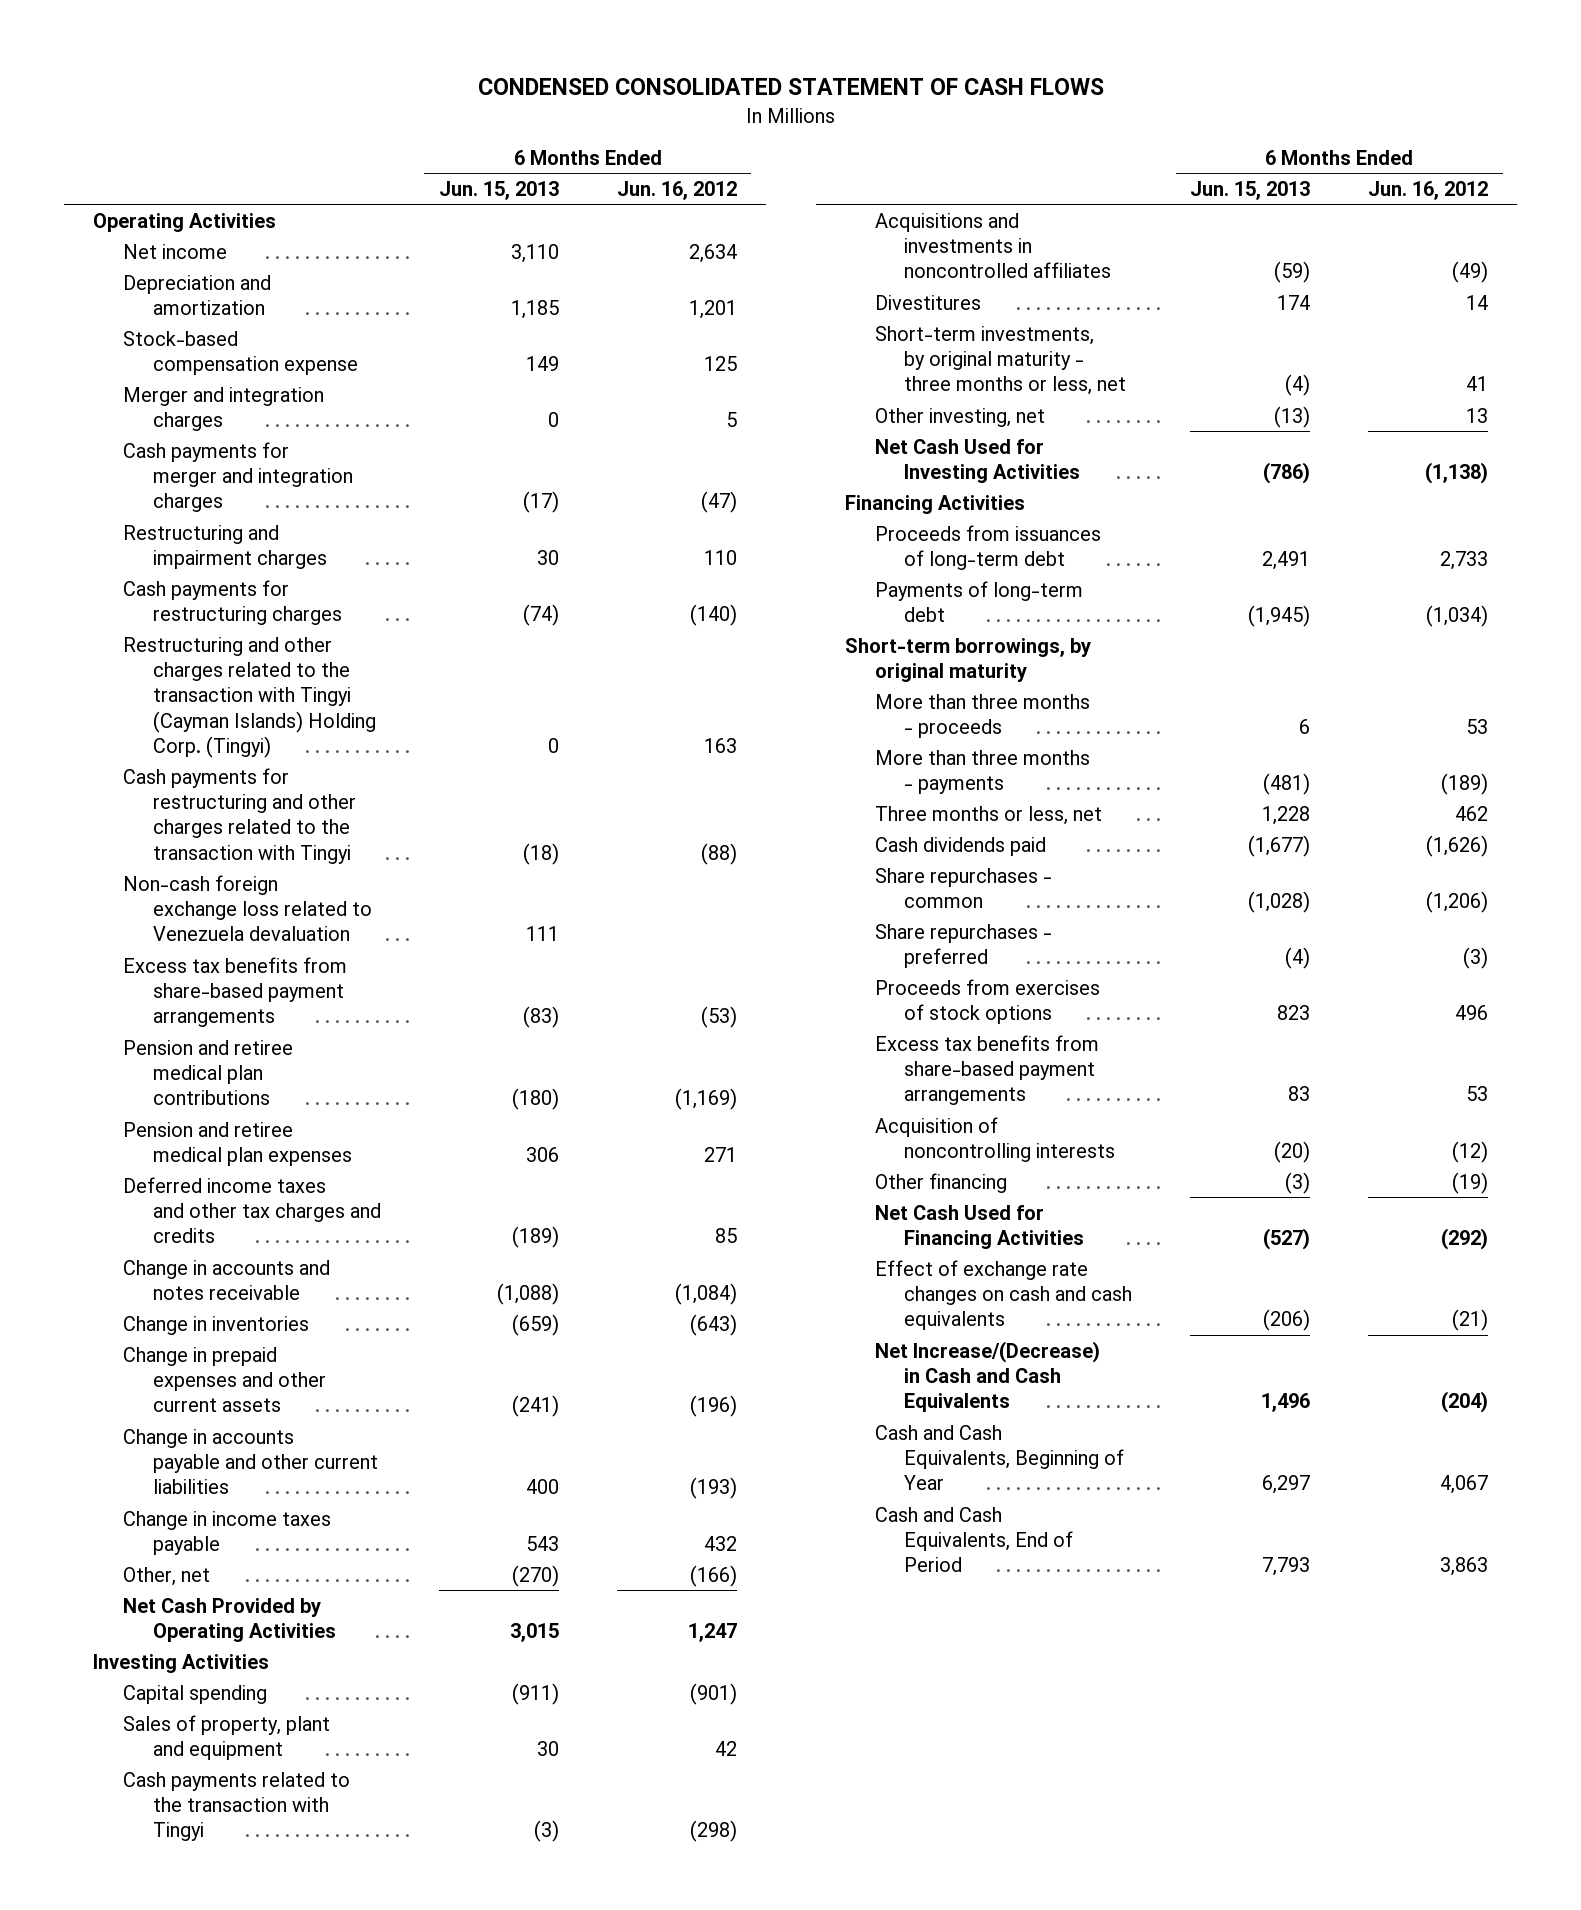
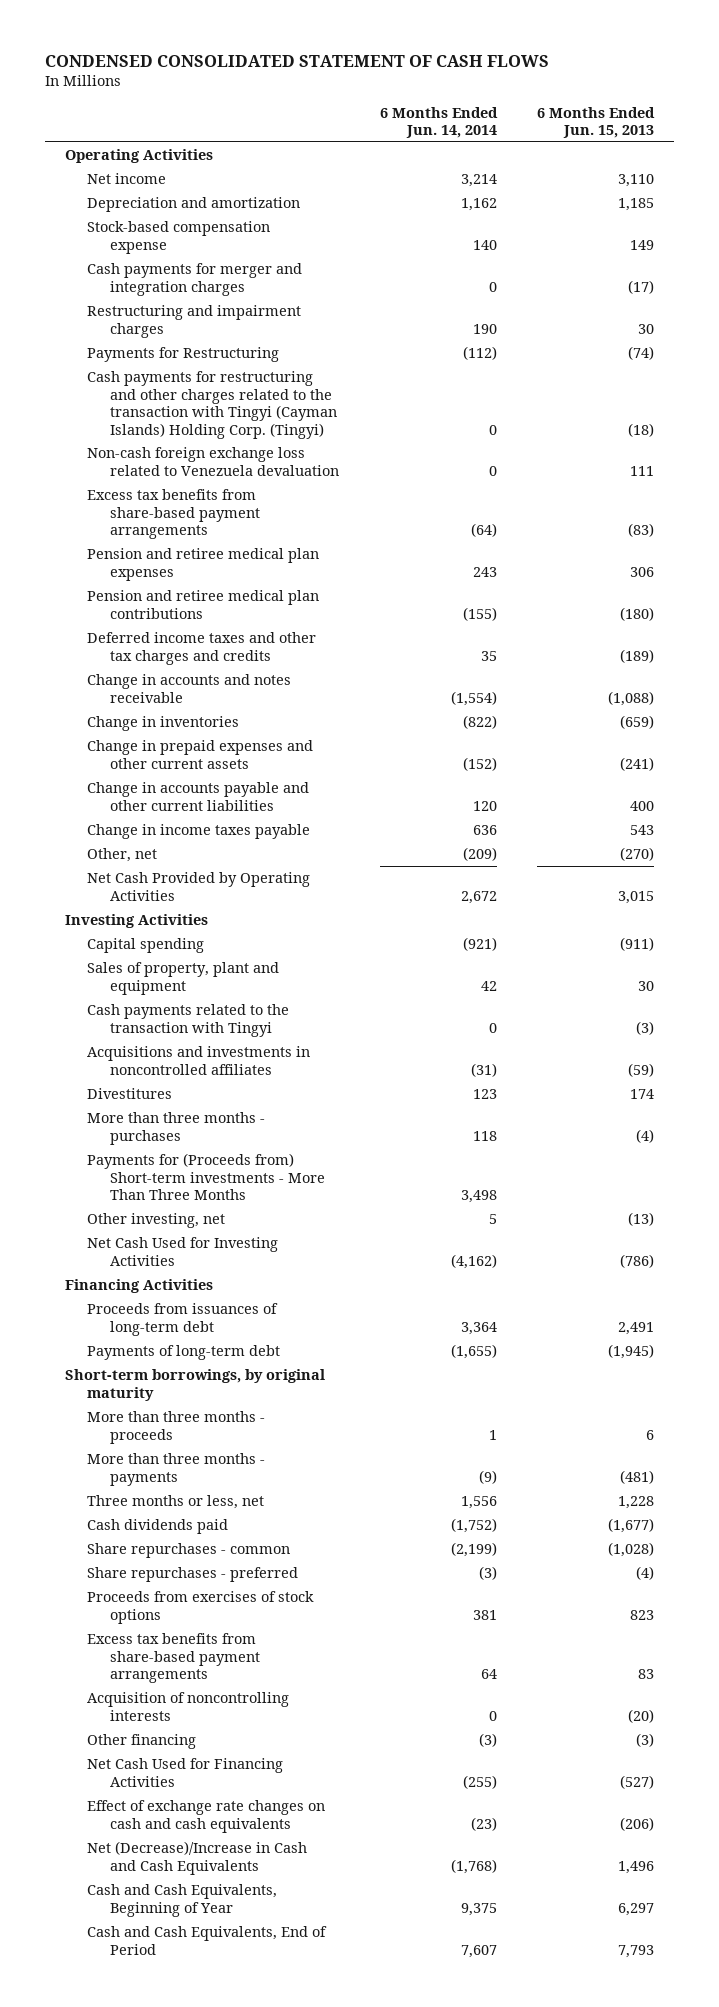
[616,180,737,200] Jun. 16, 2012 -> none
none -> [379,106,498,139] 6 Months Ended Jun. 14, 2014
[123,386,325,431] Merger and integration charges -> none
[123,767,356,864] Cash payments for restructuring and other charges related to the transaction with Tingyi -> none
[123,579,342,625] Cash payments for restructuring charges -> [87,347,280,363] Payments for Restructuring
[123,636,376,759] Restructuring and other charges related to the transaction with Tingyi (Cayman Islands) Holding Corp. (Tingyi) -> [87,371,337,439] Cash payments for restructuring and other charges related to the transaction with Tingyi (Cayman Islands) Holding Corp. (Tingyi)
[547,738,559,754] 0 -> [628,422,655,437] (18)
[123,1039,294,1106] Pension and retiree medical plan contributions -> [87,590,320,619] Pension and retiree medical plan contributions
[874,325,1127,396] Short-term investments, by original maturity - three months or less, net -> [87,1112,266,1145] More than three months - purchases
none -> [87,1153,325,1201] Payments for (Proceeds from) Short-term investments - More Than Three Months
[874,1340,1100,1413] Net Increase/(Decrease) in Cash and Cash Equivalents -> [87,1841,308,1875] Net (Decrease)/Increase in Cash and Cash Equivalents

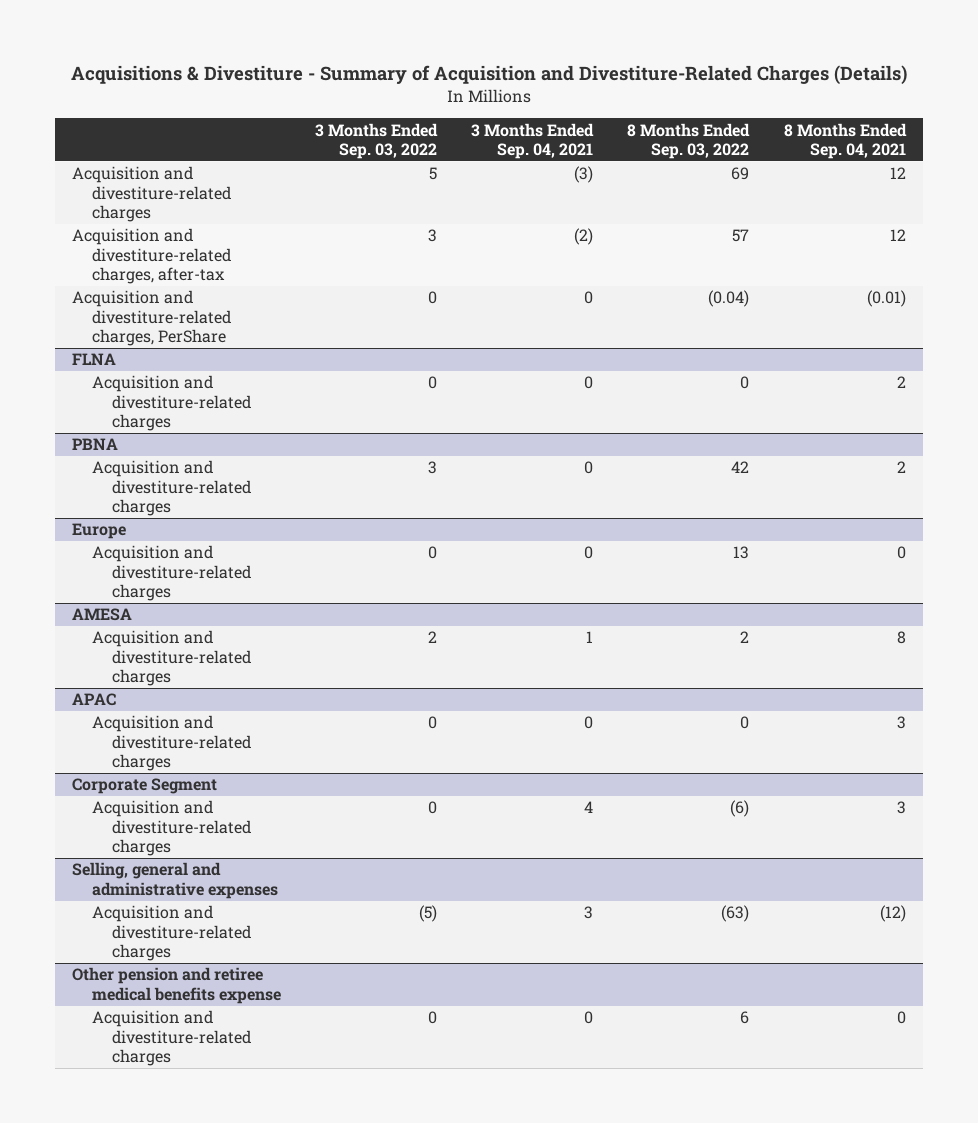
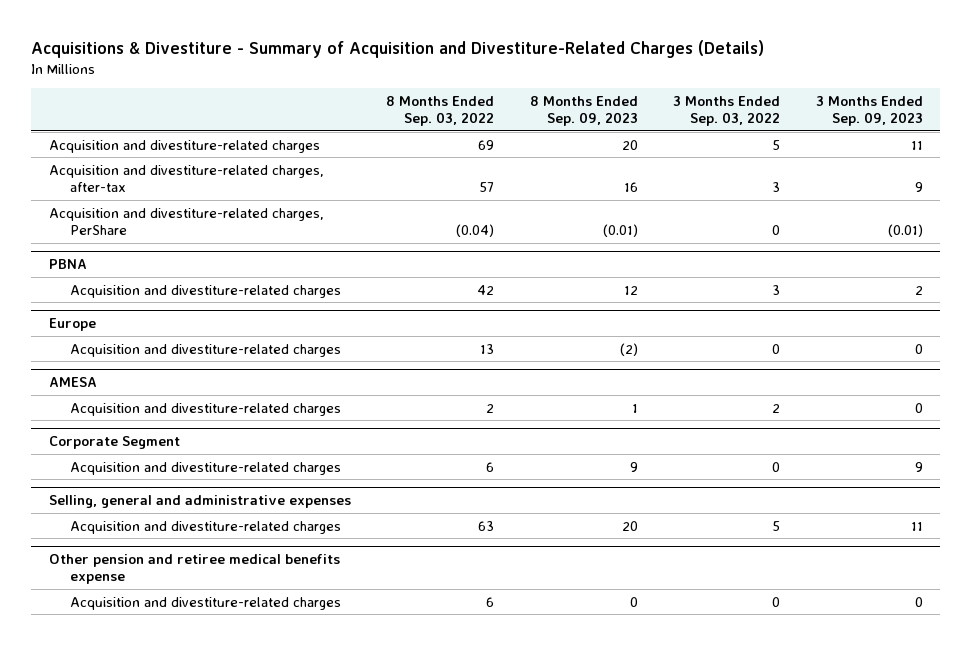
[471,122,595,159] 3 Months Ended Sep. 04, 2021 -> none
[783,122,907,159] 8 Months Ended Sep. 04, 2021 -> none
none -> [529,95,638,127] 8 Months Ended Sep. 09, 2023
none -> [815,95,923,127] 3 Months Ended Sep. 09, 2023
[72,353,117,366] FLNA -> none
[92,375,252,432] Acquisition and divestiture-related charges -> none
[72,693,117,707] APAC -> none
[92,715,252,772] Acquisition and divestiture-related charges -> none
[730,800,750,818] (6) -> [486,461,495,472] 6
[419,905,438,923] (5) -> [772,520,781,531] 5
[721,905,750,923] (63) -> [478,520,495,531] 63

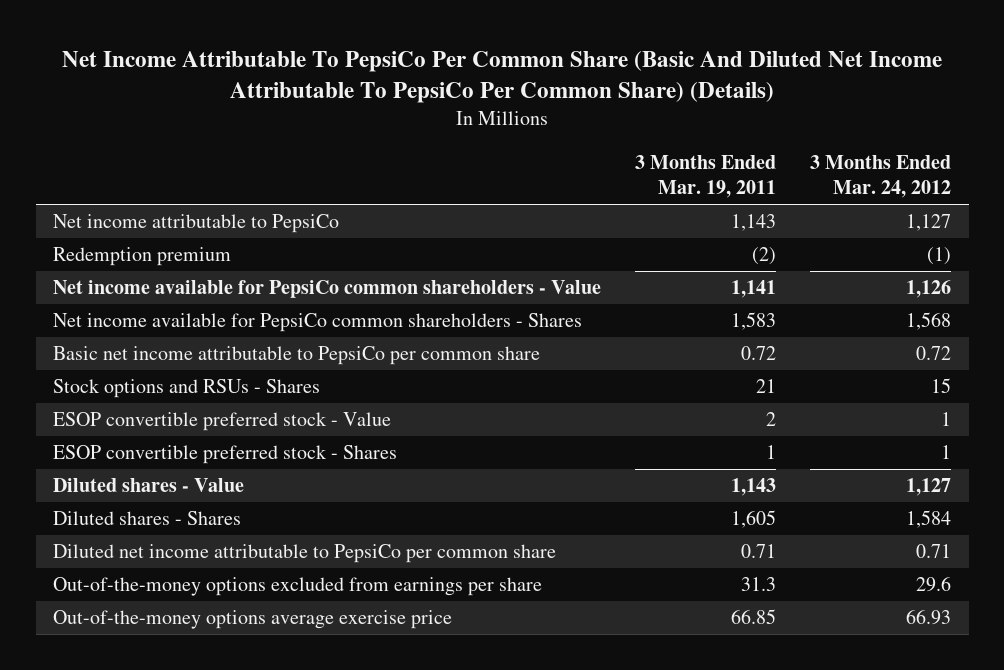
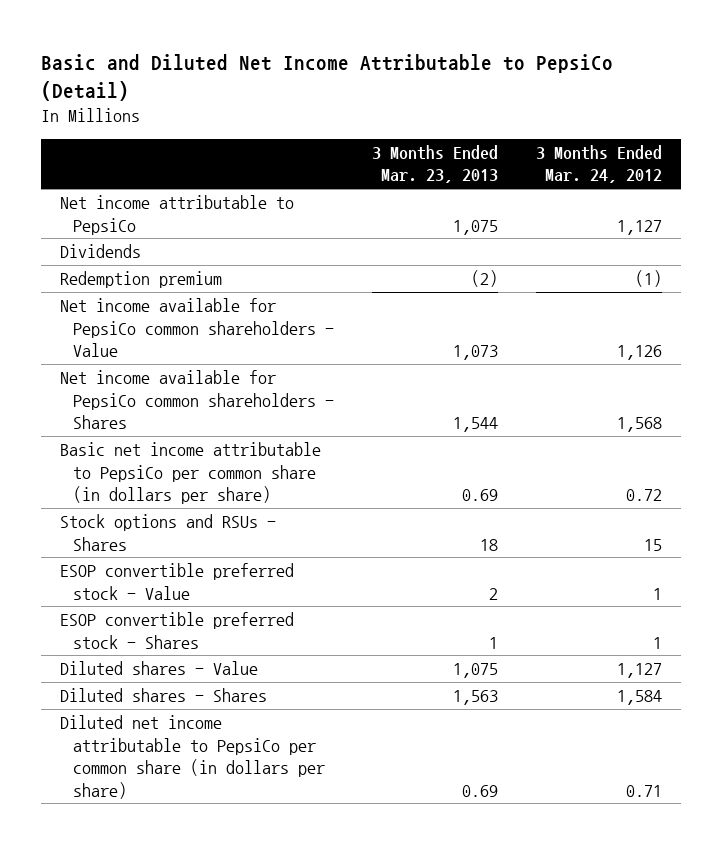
[62,50,943,104] Net Income Attributable To PepsiCo Per Common Share (Basic And Diluted Net Income Attributable To PepsiCo Per Common Share) (Details) -> [40,53,613,101] Basic and Diluted Net Income Attributable to PepsiCo (Detail)
[635,154,777,199] 3 Months Ended Mar. 19, 2011 -> none
none -> [371,145,498,184] 3 Months Ended Mar. 23, 2013
none -> [59,244,141,259] Dividends
[52,346,540,366] Basic net income attributable to PepsiCo per common share -> [59,442,321,505] Basic net income attributable to PepsiCo per common share (in dollars per share)
[52,577,542,597] Out-of-the-money options excluded from earnings per share -> none
[52,610,452,630] Out-of-the-money options average exercise price -> none
[52,544,556,564] Diluted net income attributable to PepsiCo per common share -> [59,715,325,799] Diluted net income attributable to PepsiCo per common share (in dollars per share)

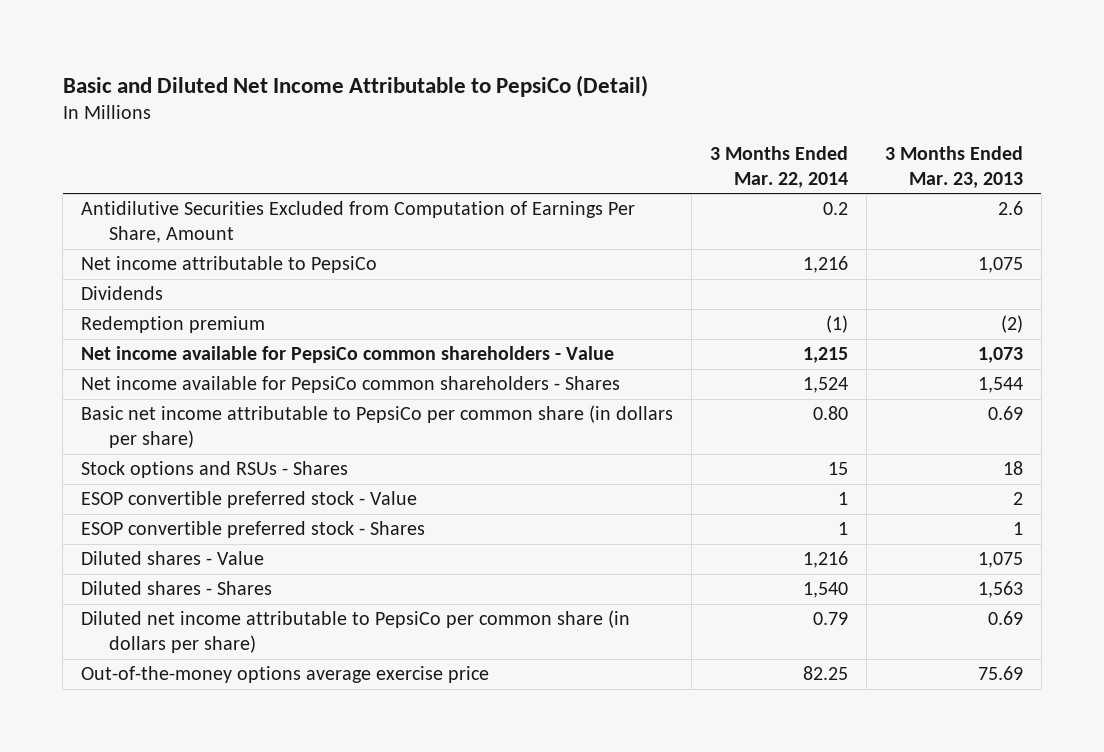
[535,145,662,184] 3 Months Ended Mar. 24, 2012 -> none
none -> [710,146,849,188] 3 Months Ended Mar. 22, 2014
none -> [81,201,636,243] Antidilutive Securities Excluded from Computation of Earnings Per Share, Amount
none -> [81,666,490,684] Out-of-the-money options average exercise price

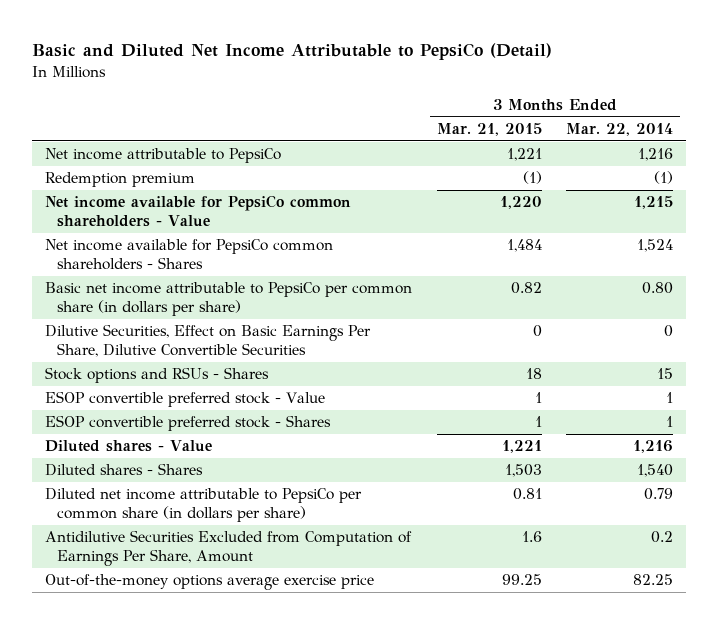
[885,146,1024,188] 3 Months Ended Mar. 23, 2013 -> none
none -> [436,123,542,137] Mar. 21, 2015
[81,286,164,301] Dividends -> none
none -> [44,324,371,358] Dilutive Securities, Effect on Basic Earnings Per Share, Dilutive Convertible Securities
[81,201,636,243] Antidilutive Securities Excluded from Computation of Earnings Per Share, Amount -> [44,530,412,567] Antidilutive Securities Excluded from Computation of Earnings Per Share, Amount

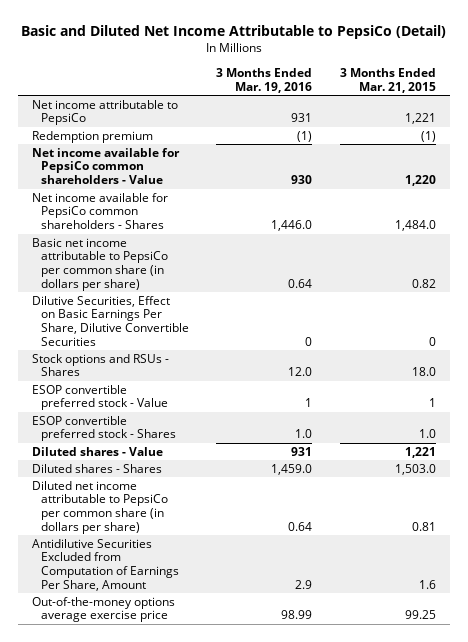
[566,123,674,137] Mar. 22, 2014 -> none
none -> [216,68,313,93] 3 Months Ended Mar. 19, 2016
[506,239,542,253] 1,484 -> [395,220,437,232] 1,484.0
[525,368,542,380] 18 -> [412,367,437,377] 18.0
[534,416,542,428] 1 -> [419,429,437,439] 1.0
[504,464,542,478] 1,503 -> [395,463,437,475] 1,503.0

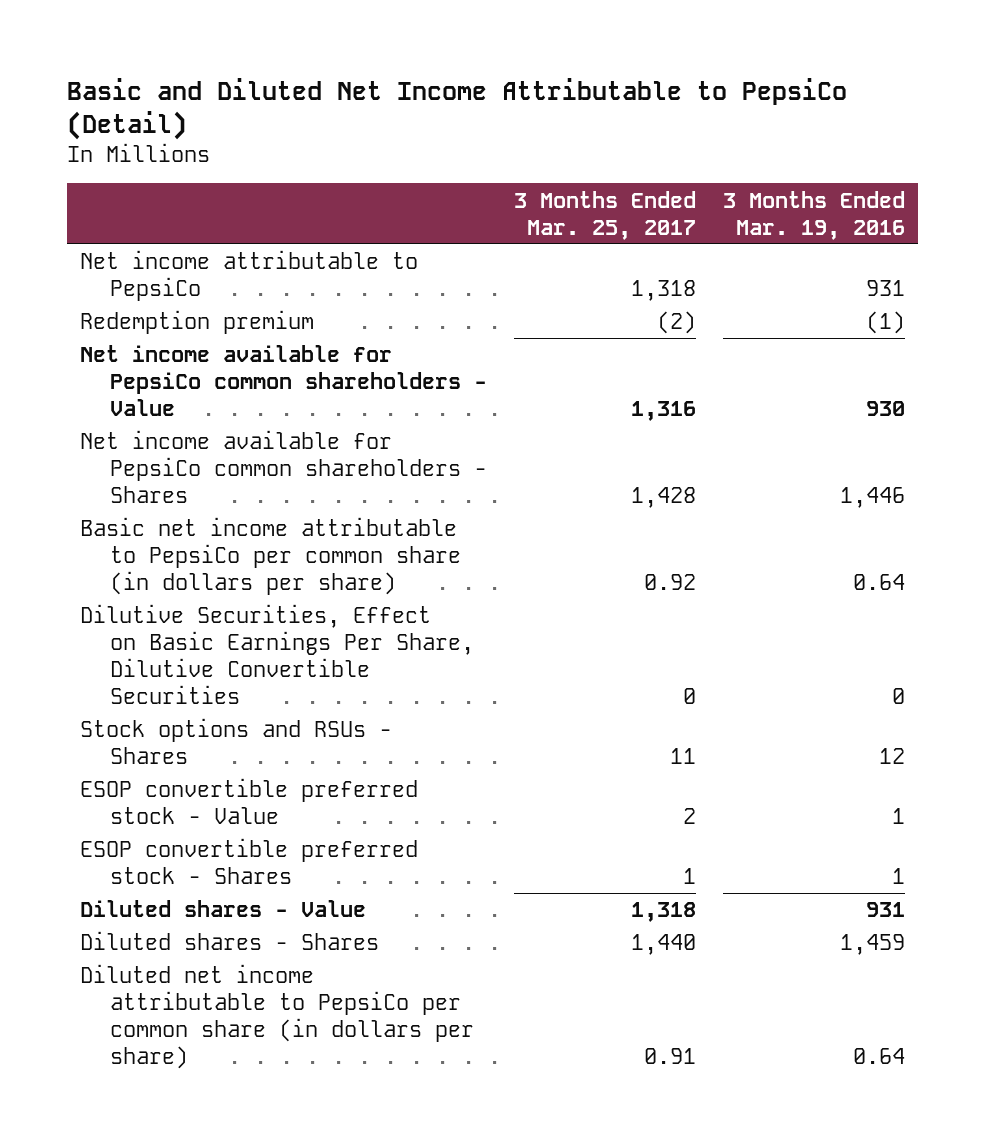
[340,68,437,93] 3 Months Ended Mar. 21, 2015 -> none
none -> [514,190,697,240] 3 Months Ended Mar. 25, 2017
[271,220,313,232] 1,446.0 -> [839,487,905,509] 1,446
[288,367,313,377] 12.0 -> [878,748,905,765] 12
[295,429,313,439] 1.0 -> [891,868,905,885] 1
[271,463,313,475] 1,459.0 -> [839,934,905,956] 1,459
[31,538,179,591] Antidilutive Securities Excluded from Computation of Earnings Per Share, Amount -> none
[31,596,175,623] Out-of-the-money options average exercise price -> none

